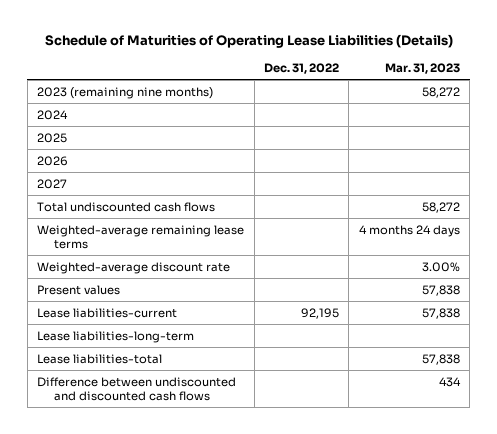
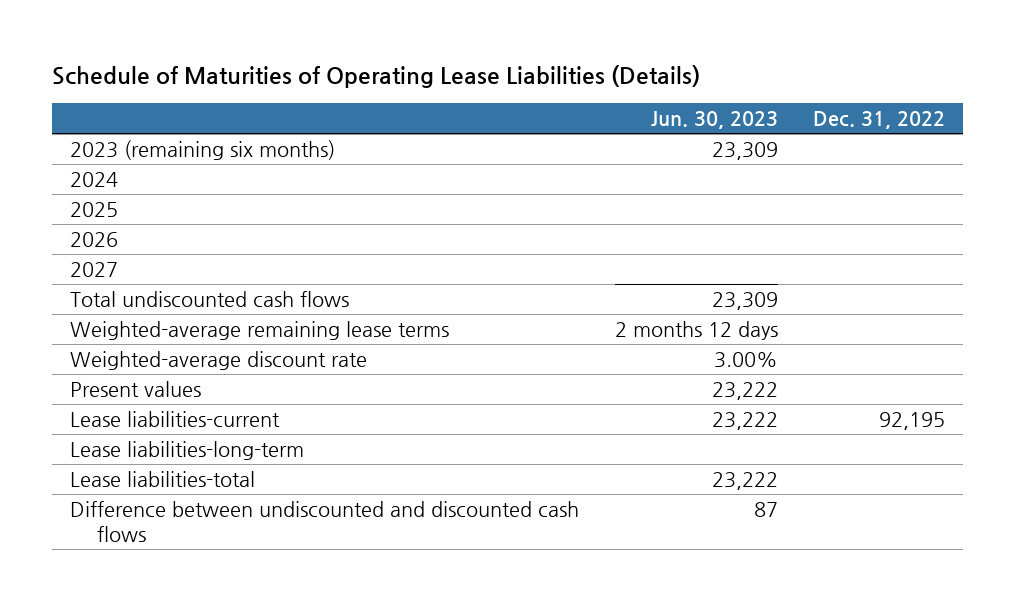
[384,63,460,75] Mar. 31, 2023 -> none
none -> [650,111,778,130] Jun. 30, 2023
[37,86,214,99] 2023 (remaining nine months) -> [70,140,336,161] 2023 (remaining six months)

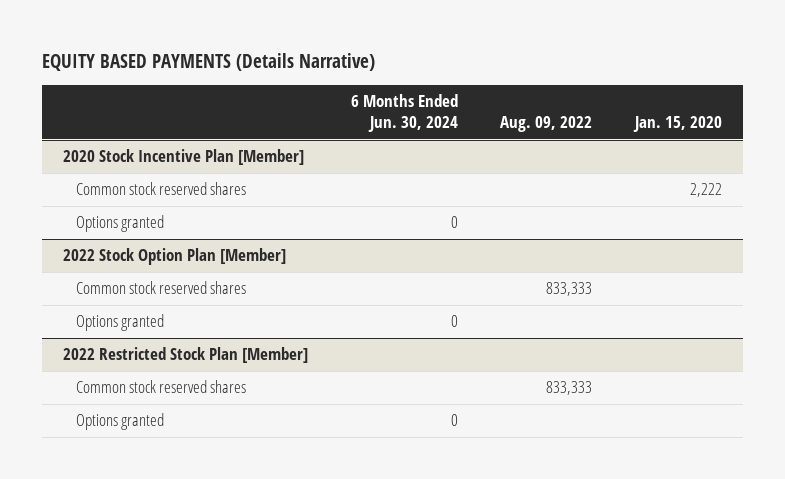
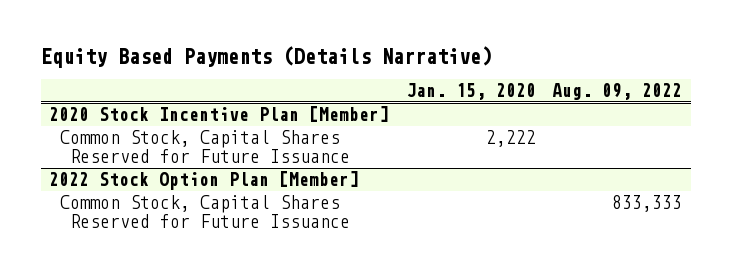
[42,53,376,72] EQUITY BASED PAYMENTS (Details Narrative) -> [40,45,492,68] Equity Based Payments (Details Narrative)
[350,94,458,133] 6 Months Ended Jun. 30, 2024 -> none
[75,215,164,233] Options granted -> none
[75,182,246,196] Common stock reserved shares -> [59,130,351,163] Common Stock, Capital Shares Reserved for Future Issuance
[75,314,164,332] Options granted -> none
[63,347,309,364] 2022 Restricted Stock Plan [Member] -> none
[75,380,246,394] Common stock reserved shares -> none
[75,413,164,431] Options granted -> none
[75,281,246,295] Common stock reserved shares -> [59,195,351,228] Common Stock, Capital Shares Reserved for Future Issuance

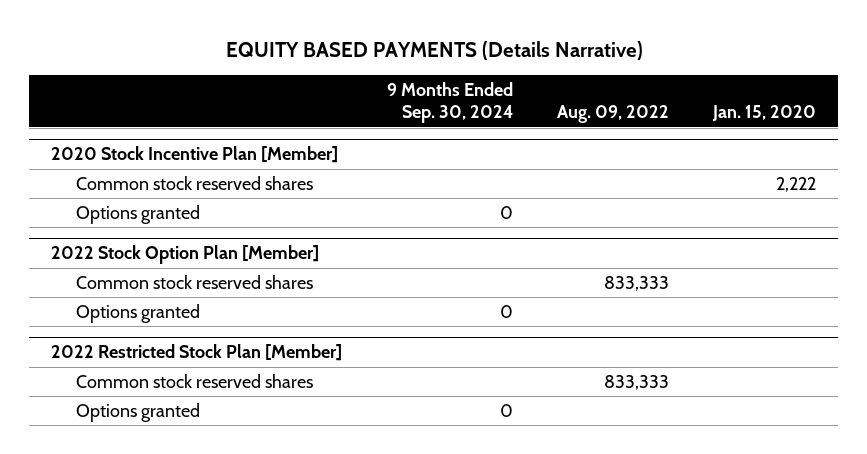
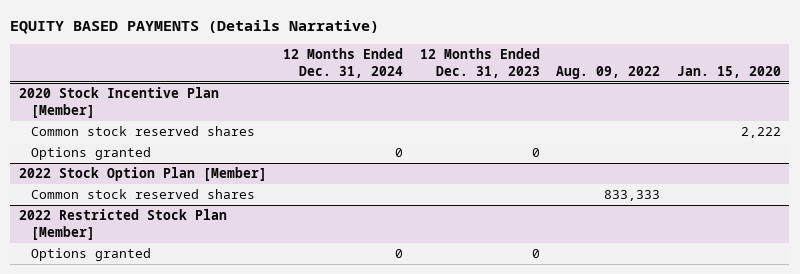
[386,81,513,124] 9 Months Ended Sep. 30, 2024 -> none
none -> [283,48,404,78] 12 Months Ended Dec. 31, 2024
none -> [419,48,540,78] 12 Months Ended Dec. 31, 2023
[75,303,200,323] Options granted -> none
[75,373,313,388] Common stock reserved shares -> none

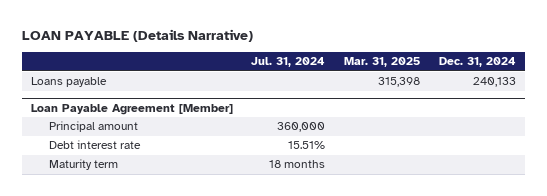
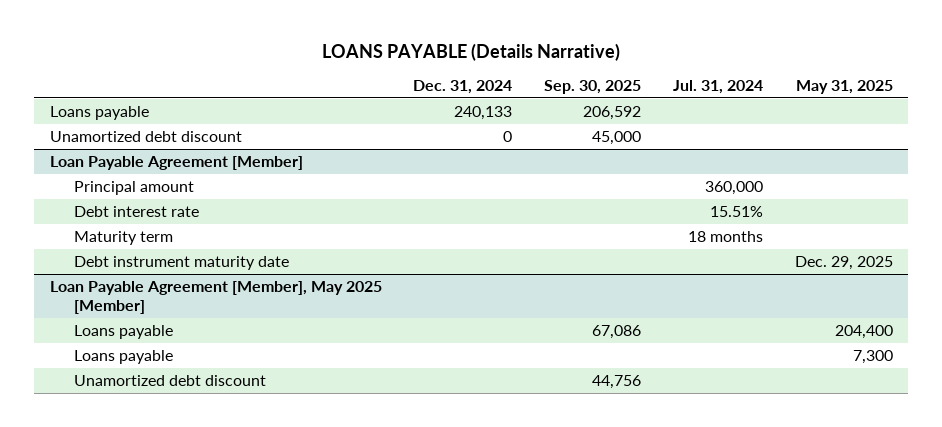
[21,29,253,43] LOAN PAYABLE (Details Narrative) -> [322,42,621,61] LOANS PAYABLE (Details Narrative)
[344,57,421,68] Mar. 31, 2025 -> none
none -> [544,80,642,95] Sep. 30, 2025
none -> [795,80,893,95] May 31, 2025
none -> [49,130,242,142] Unamortized debt discount
none -> [73,255,289,270] Debt instrument maturity date
none -> [49,280,382,315] Loan Payable Agreement [Member], May 2025 [Member]
none -> [73,324,173,339] Loans payable
none -> [73,349,173,364] Loans payable
none -> [73,374,266,386] Unamortized debt discount

